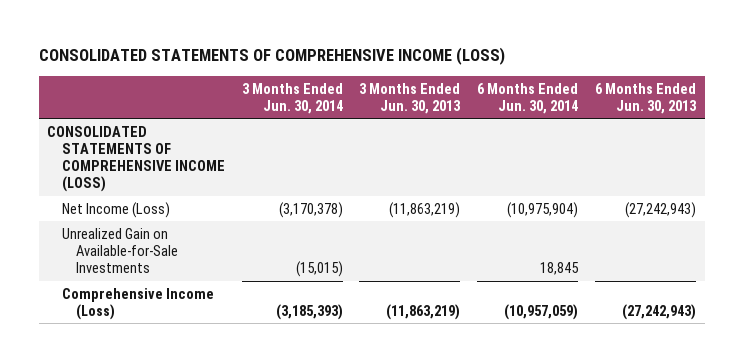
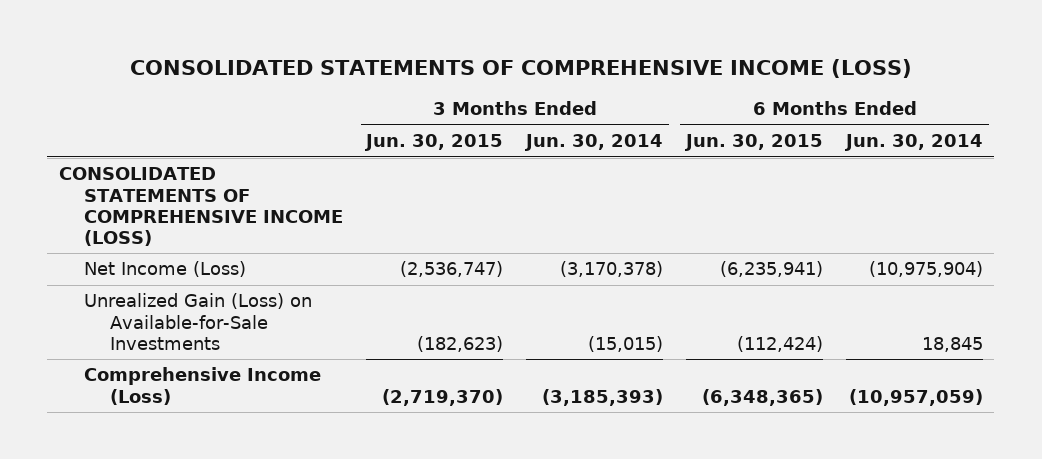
[359,82,462,114] 3 Months Ended Jun. 30, 2013 -> none
[595,82,698,114] 6 Months Ended Jun. 30, 2013 -> none
none -> [364,134,504,152] Jun. 30, 2015
none -> [684,134,824,152] Jun. 30, 2015
[61,227,179,274] Unrealized Gain on Available-for-Sale Investments -> [84,293,313,350] Unrealized Gain (Loss) on Available-for-Sale Investments

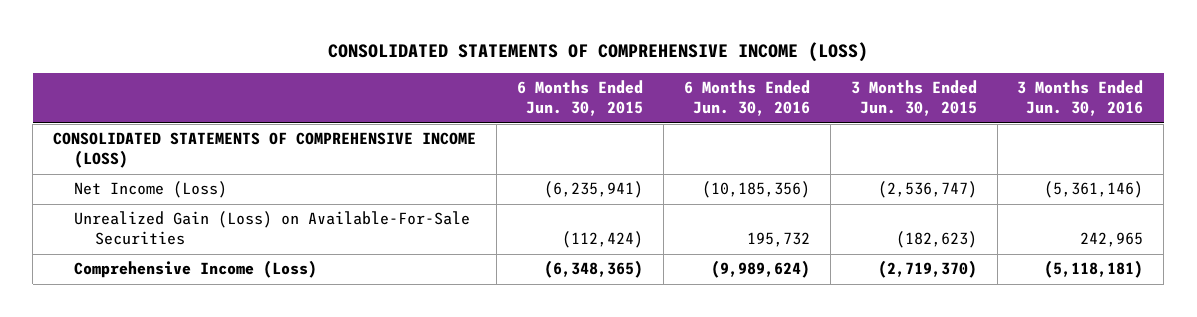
[524,134,664,152] Jun. 30, 2014 -> none
[844,134,984,152] Jun. 30, 2014 -> none
none -> [683,80,810,117] 6 Months Ended Jun. 30, 2016
none -> [1017,80,1144,117] 3 Months Ended Jun. 30, 2016
[84,293,313,350] Unrealized Gain (Loss) on Available-for-Sale Investments -> [74,211,471,246] Unrealized Gain (Loss) on Available-For-Sale Securities

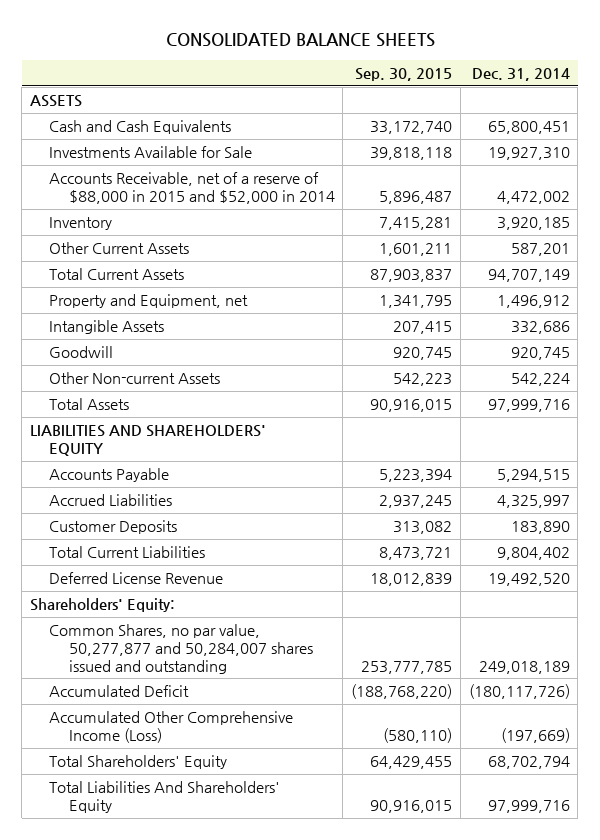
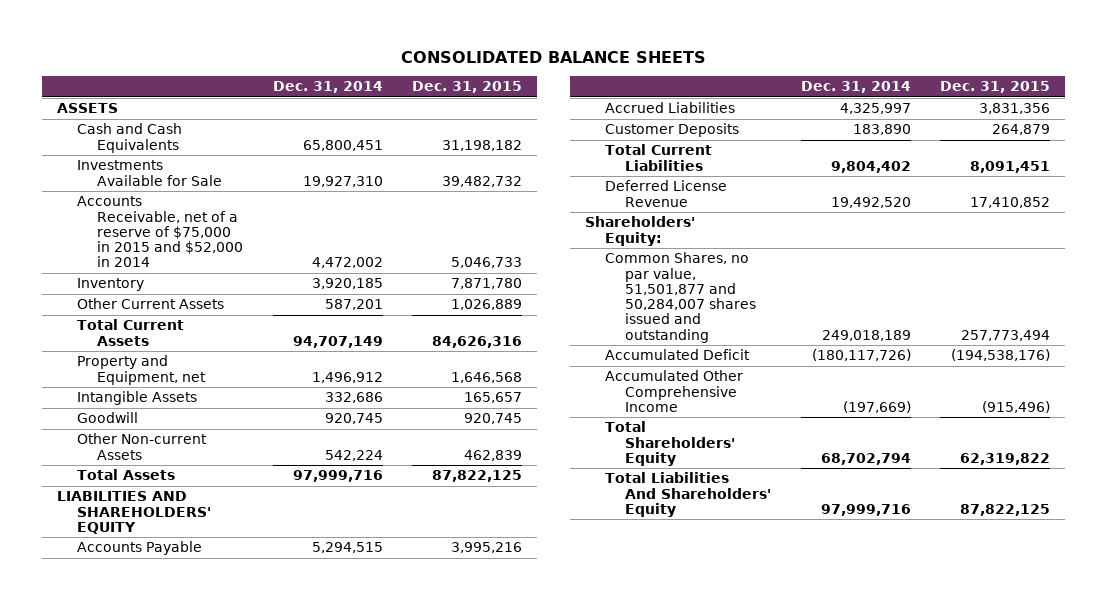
[355,67,453,81] Sep. 30, 2015 -> none
none -> [412,81,523,94] Dec. 31, 2015
[49,172,335,204] Accounts Receivable, net of a reserve of $88,000 in 2015 and $52,000 in 2014 -> [76,196,244,268] Accounts Receivable, net of a reserve of $75,000 in 2015 and $52,000 in 2014
[49,624,313,674] Common Shares, no par value, 50,277,877 and 50,284,007 shares issued and outstanding -> [604,252,757,343] Common Shares, no par value, 51,501,877 and 50,284,007 shares issued and outstanding
[49,711,294,743] Accumulated Other Comprehensive Income (Loss) -> [604,370,743,412] Accumulated Other Comprehensive Income

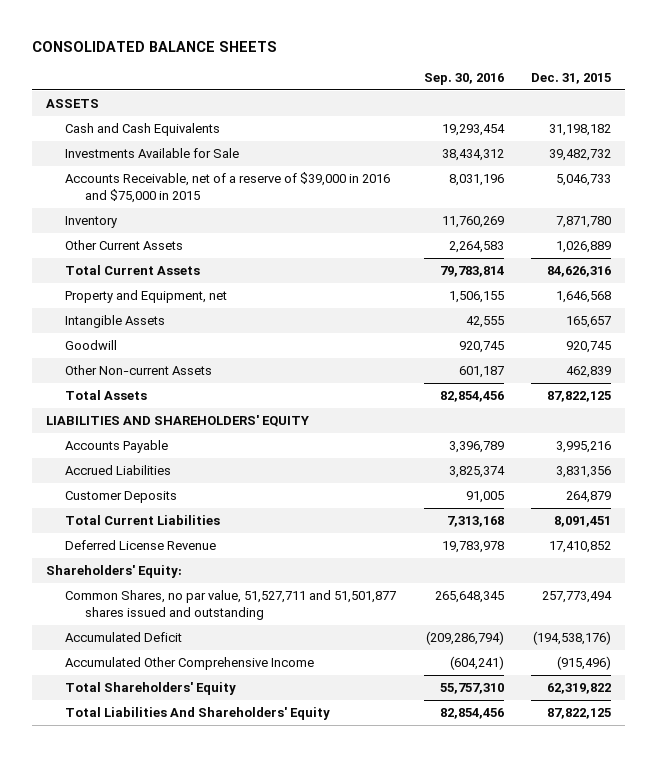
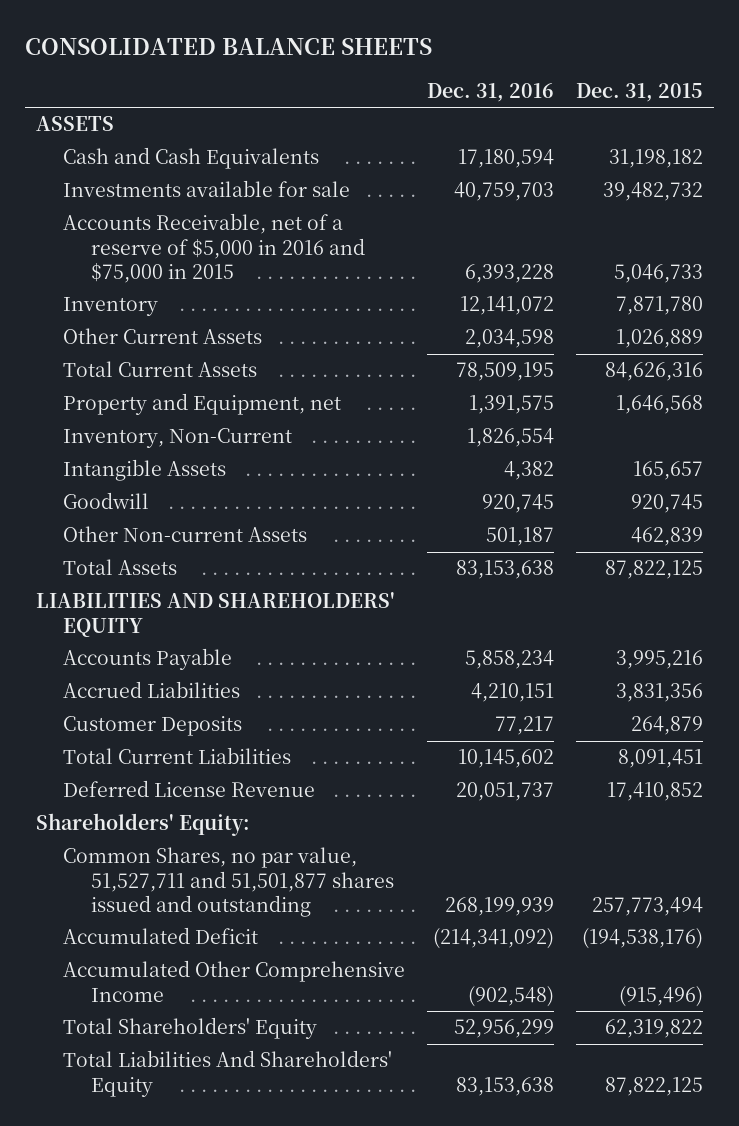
[423,72,504,85] Sep. 30, 2016 -> none
none -> [427,83,555,103] Dec. 31, 2016
[65,148,240,159] Investments Available for Sale -> [63,180,351,198] Investments available for sale
[65,172,391,203] Accounts Receivable, net of a reserve of $39,000 in 2016 and $75,000 in 2015 -> [63,213,365,283] Accounts Receivable, net of a reserve of $5,000 in 2016 and $75,000 in 2015
none -> [63,428,293,449] Inventory, Non-Current

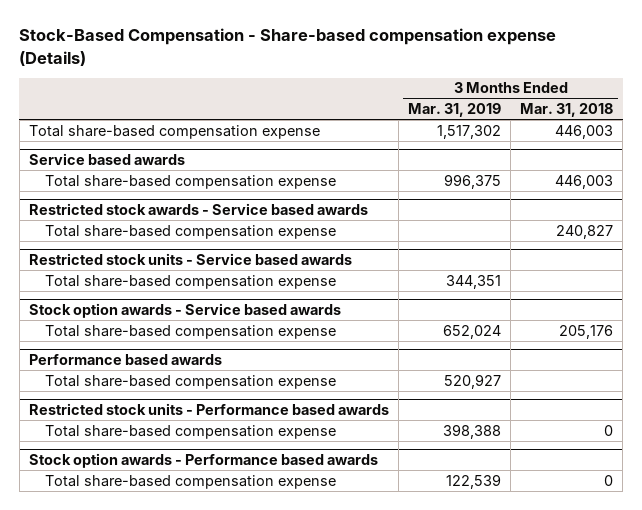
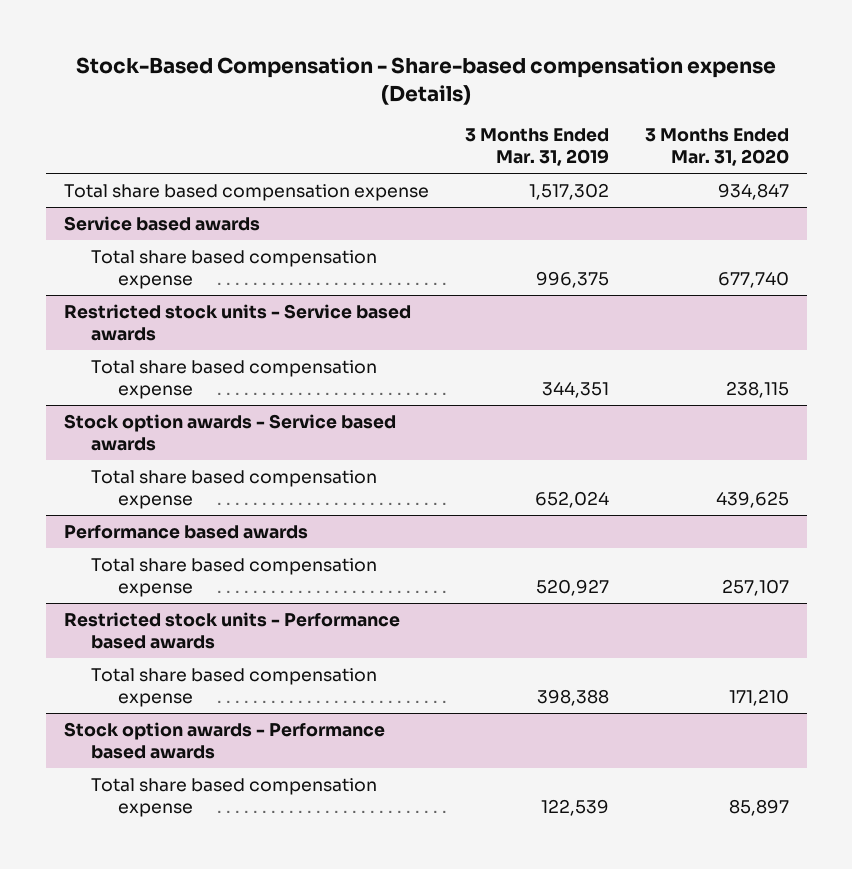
[520,103,614,118] Mar. 31, 2018 -> none
none -> [644,128,789,167] 3 Months Ended Mar. 31, 2020
[28,124,320,139] Total share-based compensation expense -> [63,183,429,201] Total share based compensation expense
[28,202,368,215] Restricted stock awards - Service based awards -> none
[45,224,337,239] Total share-based compensation expense -> none
[45,174,337,189] Total share-based compensation expense -> [90,249,377,290] Total share based compensation expense
[45,274,337,289] Total share-based compensation expense -> [90,359,377,400] Total share based compensation expense
[45,324,337,339] Total share-based compensation expense -> [90,469,377,510] Total share based compensation expense
[45,374,337,389] Total share-based compensation expense -> [90,557,377,598] Total share based compensation expense
[45,424,337,439] Total share-based compensation expense -> [90,667,377,708] Total share based compensation expense
[45,474,337,489] Total share-based compensation expense -> [90,777,377,818] Total share based compensation expense

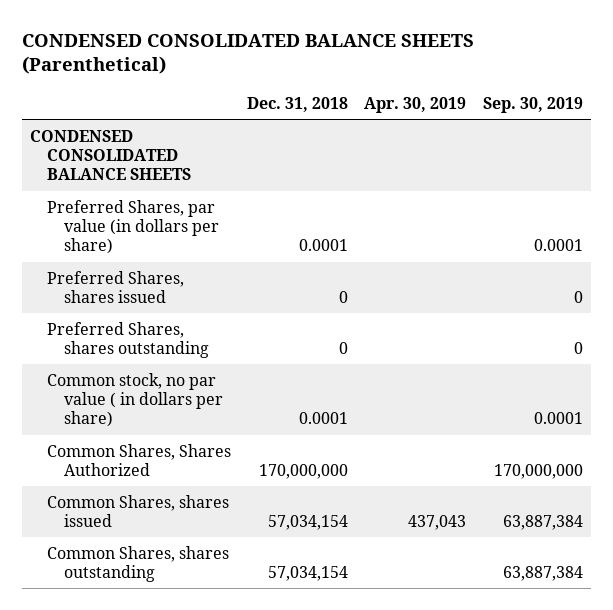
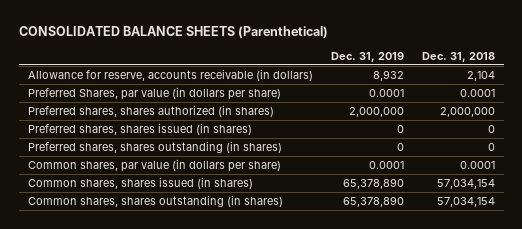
[21,33,474,75] CONDENSED CONSOLIDATED BALANCE SHEETS (Parenthetical) -> [18,26,328,39] CONSOLIDATED BALANCE SHEETS (Parenthetical)
[364,97,467,114] Apr. 30, 2019 -> none
[482,97,583,114] Sep. 30, 2019 -> none
none -> [330,52,404,63] Dec. 31, 2019
[29,129,191,181] CONDENSED CONSOLIDATED BALANCE SHEETS -> none
none -> [27,68,313,81] Allowance for reserve, accounts receivable (in dollars)
[46,443,231,477] Common Shares, Shares Authorized -> none
none -> [27,104,274,117] Preferred shares, shares authorized (in shares)
[46,270,184,304] Preferred Shares, shares issued -> [27,122,252,135] Preferred shares, shares issued (in shares)
[46,321,209,359] Preferred Shares, shares outstanding -> [27,140,282,153] Preferred shares, shares outstanding (in shares)
[46,372,223,428] Common stock, no par value ( in dollars per share) -> [27,158,281,172] Common shares, par value (in dollars per share)
[46,494,229,528] Common Shares, shares issued -> [27,176,253,189] Common shares, shares issued (in shares)
[46,545,229,583] Common Shares, shares outstanding -> [27,194,283,207] Common shares, shares outstanding (in shares)

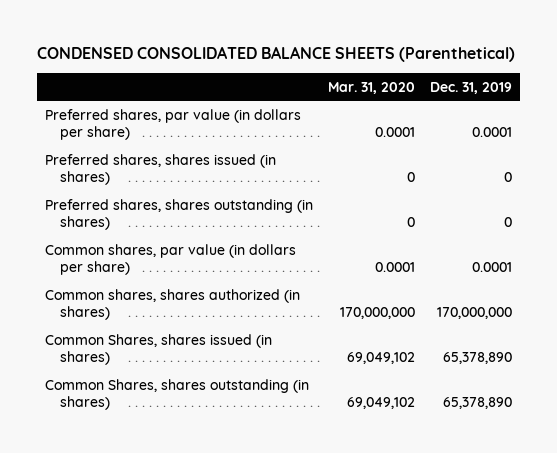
[18,26,328,39] CONSOLIDATED BALANCE SHEETS (Parenthetical) -> [36,45,515,62] CONDENSED CONSOLIDATED BALANCE SHEETS (Parenthetical)
[421,52,495,63] Dec. 31, 2018 -> none
none -> [327,81,415,94] Mar. 31, 2020
[27,68,313,81] Allowance for reserve, accounts receivable (in dollars) -> none
[27,104,274,117] Preferred shares, shares authorized (in shares) -> none
[27,86,281,100] Preferred Shares, par value (in dollars per share) -> [44,108,301,141] Preferred shares, par value (in dollars per share)
none -> [44,288,300,321] Common shares, shares authorized (in shares)
[27,176,253,189] Common shares, shares issued (in shares) -> [44,333,272,366] Common Shares, shares issued (in shares)
[27,194,283,207] Common shares, shares outstanding (in shares) -> [44,378,309,411] Common Shares, shares outstanding (in shares)

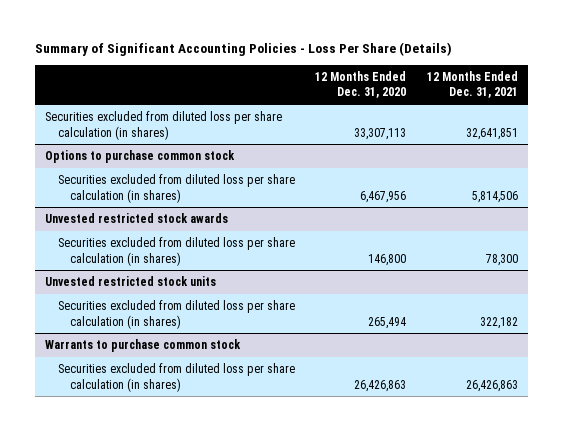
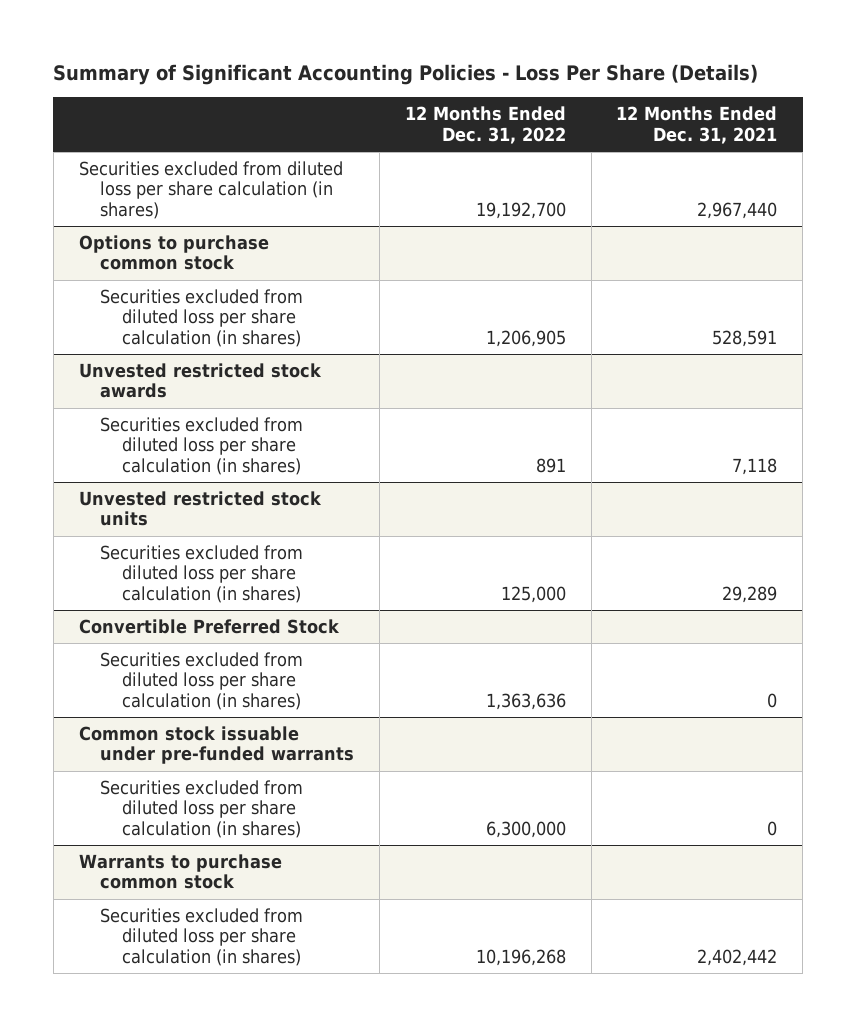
[315,71,407,99] 12 Months Ended Dec. 31, 2020 -> none
none -> [404,106,566,144] 12 Months Ended Dec. 31, 2022
[465,127,518,140] 32,641,851 -> [697,201,778,219] 2,967,440
[471,190,518,203] 5,814,506 -> [712,329,778,347] 528,591
[485,253,518,266] 78,300 -> [732,457,778,475] 7,118
[479,316,518,329] 322,182 -> [722,585,778,603] 29,289
none -> [78,618,340,634] Convertible Preferred Stock
none -> [100,651,304,710] Securities excluded from diluted loss per share calculation (in shares)
none -> [78,725,355,765] Common stock issuable under pre-funded warrants
none -> [100,779,304,838] Securities excluded from diluted loss per share calculation (in shares)
[465,379,518,392] 26,426,863 -> [697,948,778,966] 2,402,442

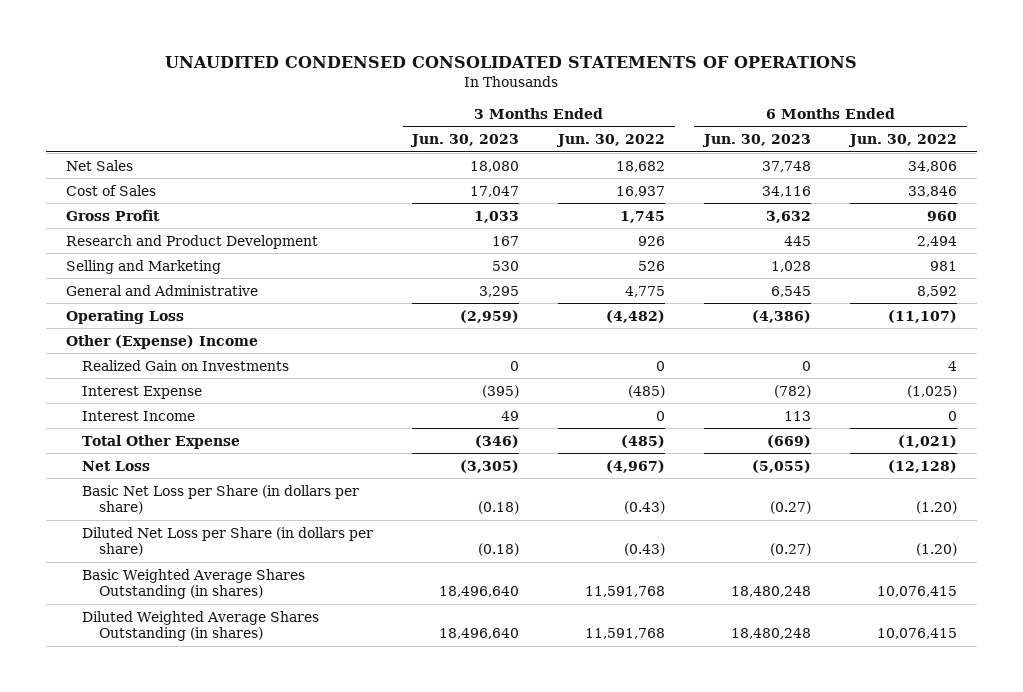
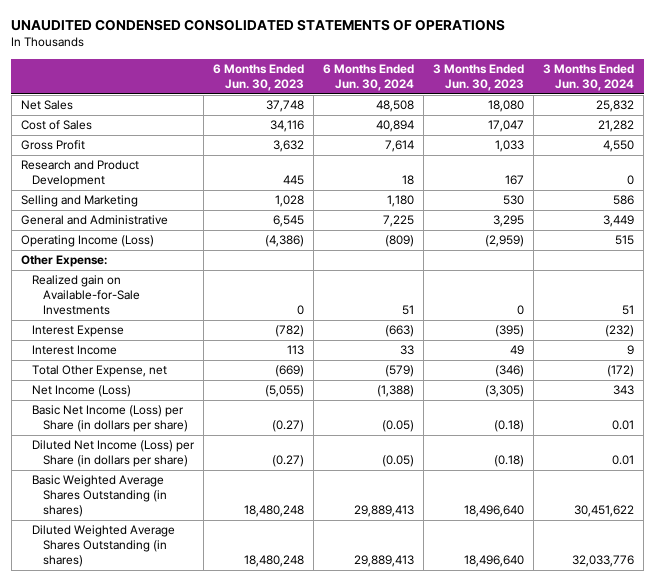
[556,134,666,148] Jun. 30, 2022 -> none
[848,134,958,148] Jun. 30, 2022 -> none
none -> [323,64,415,91] 6 Months Ended Jun. 30, 2024
none -> [543,64,635,91] 3 Months Ended Jun. 30, 2024
[65,309,184,324] Operating Loss -> [20,235,154,248] Operating Income (Loss)
[65,334,258,349] Other (Expense) Income -> [20,255,107,268] Other Expense:
[82,359,290,371] Realized Gain on Investments -> [31,275,141,315] Realized gain on Available-for-Sale Investments
[82,434,241,449] Total Other Expense -> [31,365,167,378] Total Other Expense, net
[82,460,151,471] Net Loss -> [31,385,131,398] Net Income (Loss)
[82,484,360,515] Basic Net Loss per Share (in dollars per share) -> [31,405,189,433] Basic Net Income (Loss) per Share (in dollars per share)
[82,526,374,557] Diluted Net Loss per Share (in dollars per share) -> [31,440,195,468] Diluted Net Income (Loss) per Share (in dollars per share)

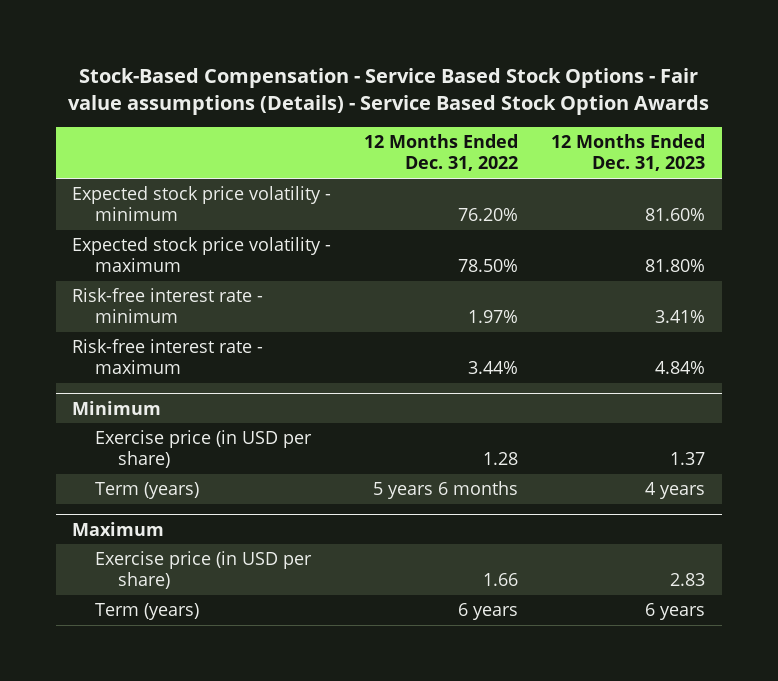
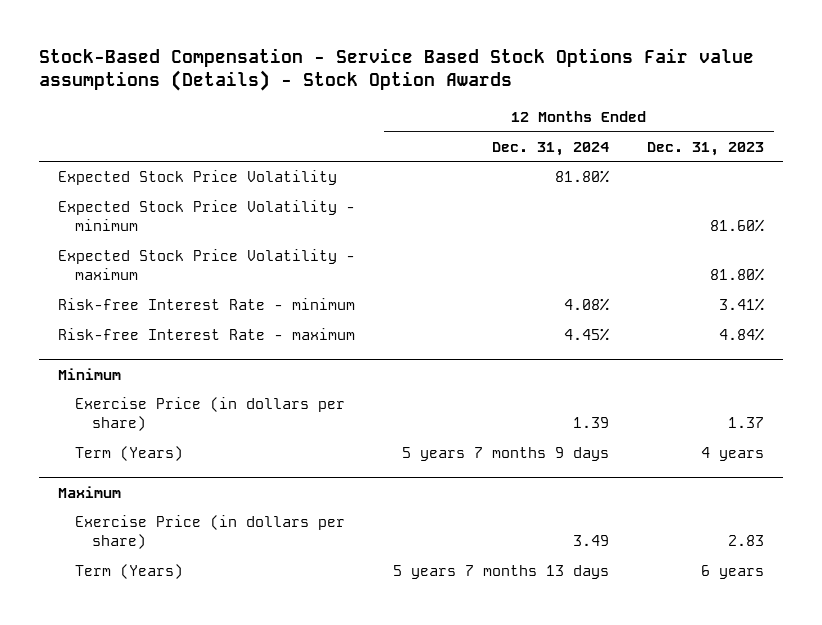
[67,67,709,115] Stock-Based Compensation - Service Based Stock Options - Fair value assumptions (Details) - Service Based Stock Option Awards -> [39,47,755,92] Stock-Based Compensation - Service Based Stock Options Fair value assumptions (Details) - Stock Option Awards
[364,134,519,172] 12 Months Ended Dec. 31, 2022 -> none
none -> [492,141,610,156] Dec. 31, 2024
none -> [58,170,338,186] Expected Stock Price Volatility
[72,186,332,222] Expected stock price volatility - minimum -> [58,200,356,232] Expected Stock Price Volatility - minimum
[72,237,332,273] Expected stock price volatility - maximum -> [58,249,356,281] Expected Stock Price Volatility - maximum
[72,288,264,324] Risk-free interest rate - minimum -> [58,298,356,311] Risk-free Interest Rate - minimum
[72,339,264,375] Risk-free interest rate - maximum -> [58,328,356,341] Risk-free Interest Rate - maximum
[95,430,313,469] Exercise price (in USD per share) -> [74,397,345,432] Exercise Price (in dollars per share)
[95,482,200,500] Term (years) -> [74,446,183,462] Term (Years)
[95,551,313,590] Exercise price (in USD per share) -> [74,515,345,550] Exercise Price (in dollars per share)
[95,603,200,621] Term (years) -> [74,564,183,580] Term (Years)

